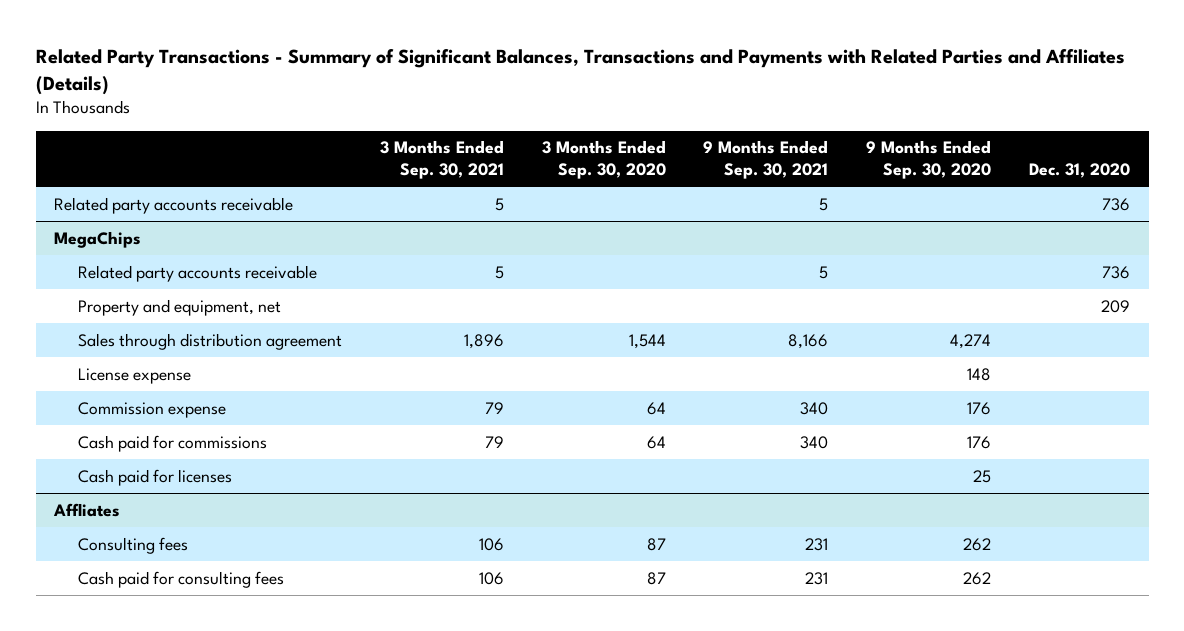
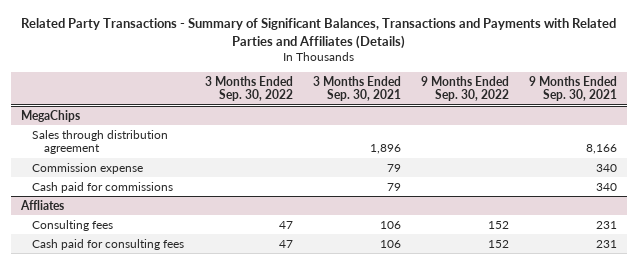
[541,140,666,180] 3 Months Ended Sep. 30, 2020 -> none
[866,140,992,180] 9 Months Ended Sep. 30, 2020 -> none
[1028,163,1130,179] Dec. 31, 2020 -> none
none -> [204,75,293,102] 3 Months Ended Sep. 30, 2022
none -> [420,75,509,102] 9 Months Ended Sep. 30, 2022
[54,196,294,214] Related party accounts receivable -> none
[78,264,318,282] Related party accounts receivable -> none
[78,298,282,316] Property and equipment, net -> none
[78,367,192,384] License expense -> none
[78,468,233,486] Cash paid for licenses -> none

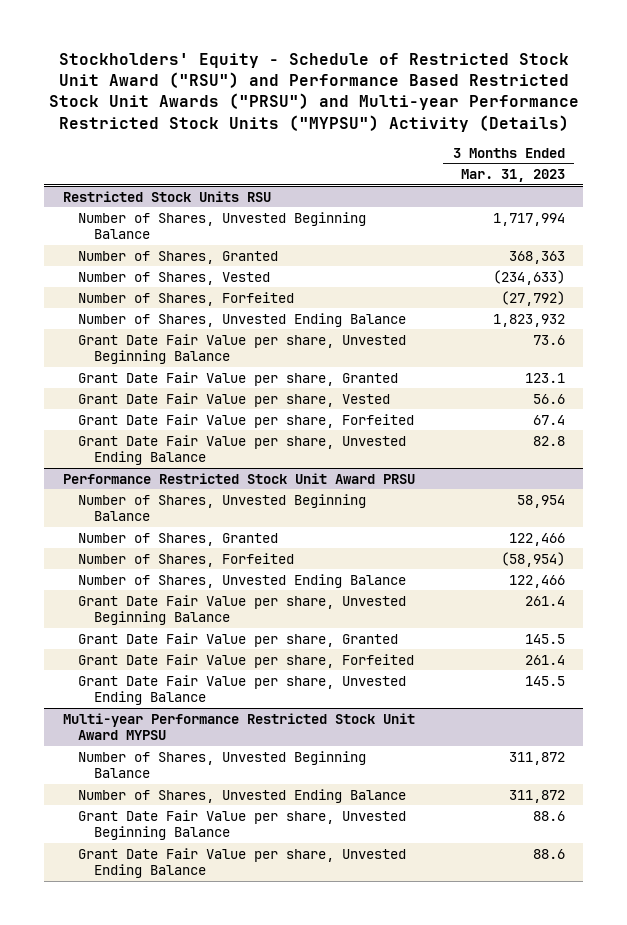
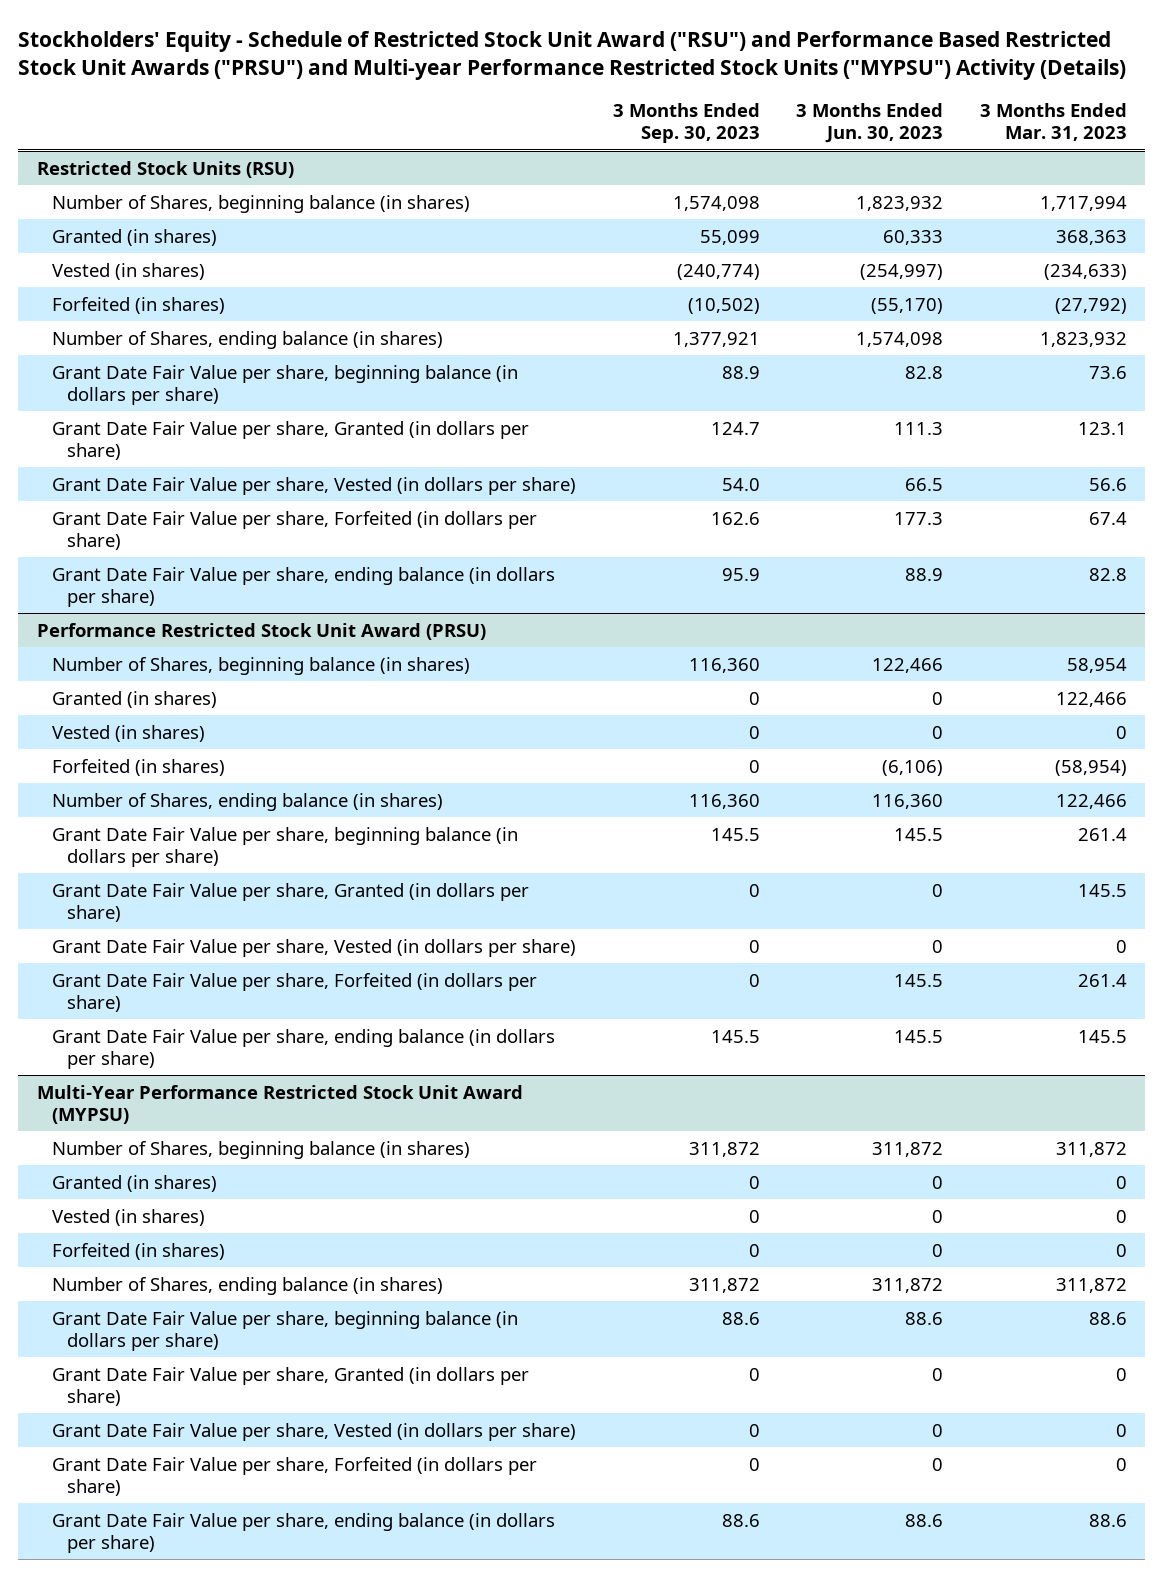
none -> [612,103,760,144] 3 Months Ended Sep. 30, 2023
none -> [796,103,944,144] 3 Months Ended Jun. 30, 2023
[62,190,271,202] Restricted Stock Units RSU -> [36,160,294,178] Restricted Stock Units (RSU)
[78,211,367,240] Number of Shares, Unvested Beginning Balance -> [51,194,470,213] Number of Shares, beginning balance (in shares)
[78,250,279,264] Number of Shares, Granted -> [51,228,217,246] Granted (in shares)
[78,271,271,285] Number of Shares, Vested -> [51,262,205,280] Vested (in shares)
[78,291,295,306] Number of Shares, Forfeited -> [51,296,225,314] Forfeited (in shares)
[78,312,407,327] Number of Shares, Unvested Ending Balance -> [51,330,443,349] Number of Shares, ending balance (in shares)
[78,333,407,365] Grant Date Fair Value per share, Unvested Beginning Balance -> [51,364,518,405] Grant Date Fair Value per share, beginning balance (in dollars per share)
[78,371,399,386] Grant Date Fair Value per share, Granted -> [51,420,529,460] Grant Date Fair Value per share, Granted (in dollars per share)
[78,392,391,407] Grant Date Fair Value per share, Vested -> [51,476,576,495] Grant Date Fair Value per share, Vested (in dollars per share)
[78,413,415,428] Grant Date Fair Value per share, Forfeited -> [51,510,537,550] Grant Date Fair Value per share, Forfeited (in dollars per share)
[78,434,407,466] Grant Date Fair Value per share, Unvested Ending Balance -> [51,566,555,607] Grant Date Fair Value per share, ending balance (in dollars per share)
[62,472,415,484] Performance Restricted Stock Unit Award PRSU -> [36,622,486,640] Performance Restricted Stock Unit Award (PRSU)
[78,493,367,522] Number of Shares, Unvested Beginning Balance -> [51,656,470,675] Number of Shares, beginning balance (in shares)
[78,532,279,546] Number of Shares, Granted -> [51,690,217,708] Granted (in shares)
none -> [51,724,205,742] Vested (in shares)
[78,552,295,567] Number of Shares, Forfeited -> [51,758,225,776] Forfeited (in shares)
[78,573,407,588] Number of Shares, Unvested Ending Balance -> [51,792,443,811] Number of Shares, ending balance (in shares)
[78,594,407,626] Grant Date Fair Value per share, Unvested Beginning Balance -> [51,826,518,867] Grant Date Fair Value per share, beginning balance (in dollars per share)
[78,632,399,647] Grant Date Fair Value per share, Granted -> [51,882,529,922] Grant Date Fair Value per share, Granted (in dollars per share)
none -> [51,938,576,957] Grant Date Fair Value per share, Vested (in dollars per share)
[78,653,415,668] Grant Date Fair Value per share, Forfeited -> [51,972,537,1012] Grant Date Fair Value per share, Forfeited (in dollars per share)
[78,674,407,706] Grant Date Fair Value per share, Unvested Ending Balance -> [51,1028,555,1069] Grant Date Fair Value per share, ending balance (in dollars per share)
[62,712,415,741] Multi-year Performance Restricted Stock Unit Award MYPSU -> [36,1084,523,1124] Multi-Year Performance Restricted Stock Unit Award (MYPSU)
[78,750,367,779] Number of Shares, Unvested Beginning Balance -> [51,1140,470,1159] Number of Shares, beginning balance (in shares)
none -> [51,1174,217,1192] Granted (in shares)
none -> [51,1208,205,1226] Vested (in shares)
none -> [51,1242,225,1260] Forfeited (in shares)
[78,788,407,803] Number of Shares, Unvested Ending Balance -> [51,1276,443,1295] Number of Shares, ending balance (in shares)
[78,809,407,841] Grant Date Fair Value per share, Unvested Beginning Balance -> [51,1310,518,1351] Grant Date Fair Value per share, beginning balance (in dollars per share)
none -> [51,1366,529,1406] Grant Date Fair Value per share, Granted (in dollars per share)
none -> [51,1422,576,1441] Grant Date Fair Value per share, Vested (in dollars per share)
none -> [51,1456,537,1496] Grant Date Fair Value per share, Forfeited (in dollars per share)
[78,847,407,879] Grant Date Fair Value per share, Unvested Ending Balance -> [51,1512,555,1553] Grant Date Fair Value per share, ending balance (in dollars per share)

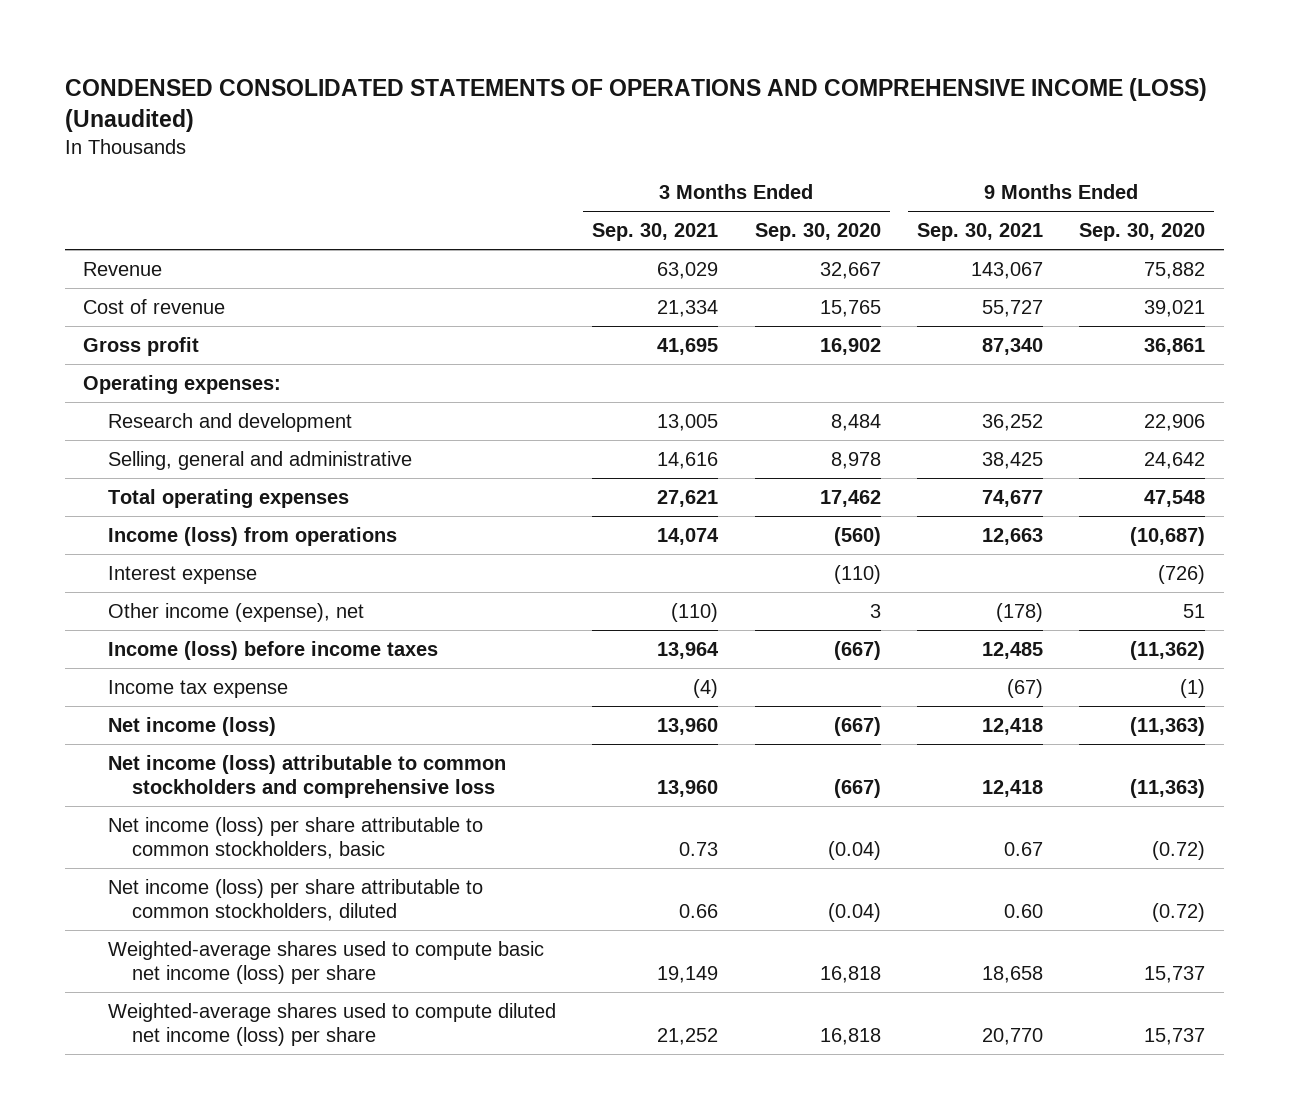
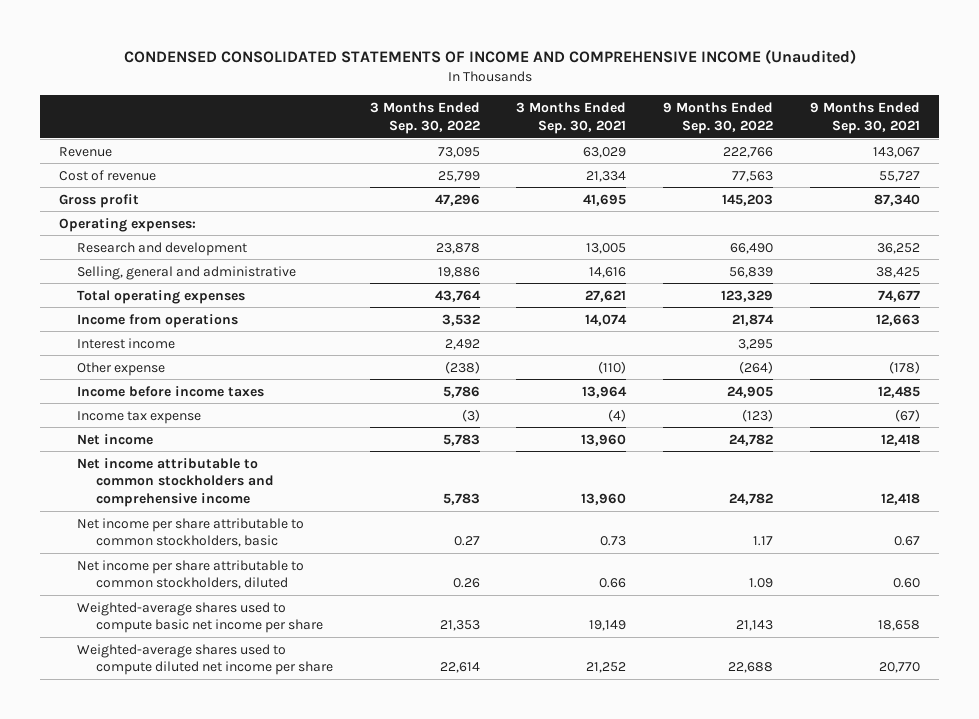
[65,78,1208,132] CONDENSED CONSOLIDATED STATEMENTS OF OPERATIONS AND COMPREHENSIVE INCOME (LOSS) (Unaudited) -> [123,49,856,65] CONDENSED CONSOLIDATED STATEMENTS OF INCOME AND COMPREHENSIVE INCOME (Unaudited)
[754,223,881,242] Sep. 30, 2020 -> none
[1079,223,1206,242] Sep. 30, 2020 -> none
none -> [369,102,480,134] 3 Months Ended Sep. 30, 2022
none -> [663,102,774,134] 9 Months Ended Sep. 30, 2022
[107,565,257,584] Interest expense -> none
[107,526,397,546] Income (loss) from operations -> [77,313,239,328] Income from operations
none -> [77,337,176,349] Interest income
[107,602,364,622] Other income (expense), net -> [77,361,166,376] Other expense
[107,640,438,660] Income (loss) before income taxes -> [77,385,265,397] Income before income taxes
[107,716,276,736] Net income (loss) -> [77,433,154,445] Net income
[107,754,506,798] Net income (loss) attributable to common stockholders and comprehensive loss -> [77,457,274,508] Net income attributable to common stockholders and comprehensive income
[107,816,483,859] Net income (loss) per share attributable to common stockholders, basic -> [77,517,305,548] Net income per share attributable to common stockholders, basic
[107,878,483,921] Net income (loss) per share attributable to common stockholders, diluted -> [77,559,305,590] Net income per share attributable to common stockholders, diluted
[107,940,544,984] Weighted-average shares used to compute basic net income (loss) per share -> [77,601,323,634] Weighted-average shares used to compute basic net income per share
[107,1002,556,1046] Weighted-average shares used to compute diluted net income (loss) per share -> [77,643,333,676] Weighted-average shares used to compute diluted net income per share

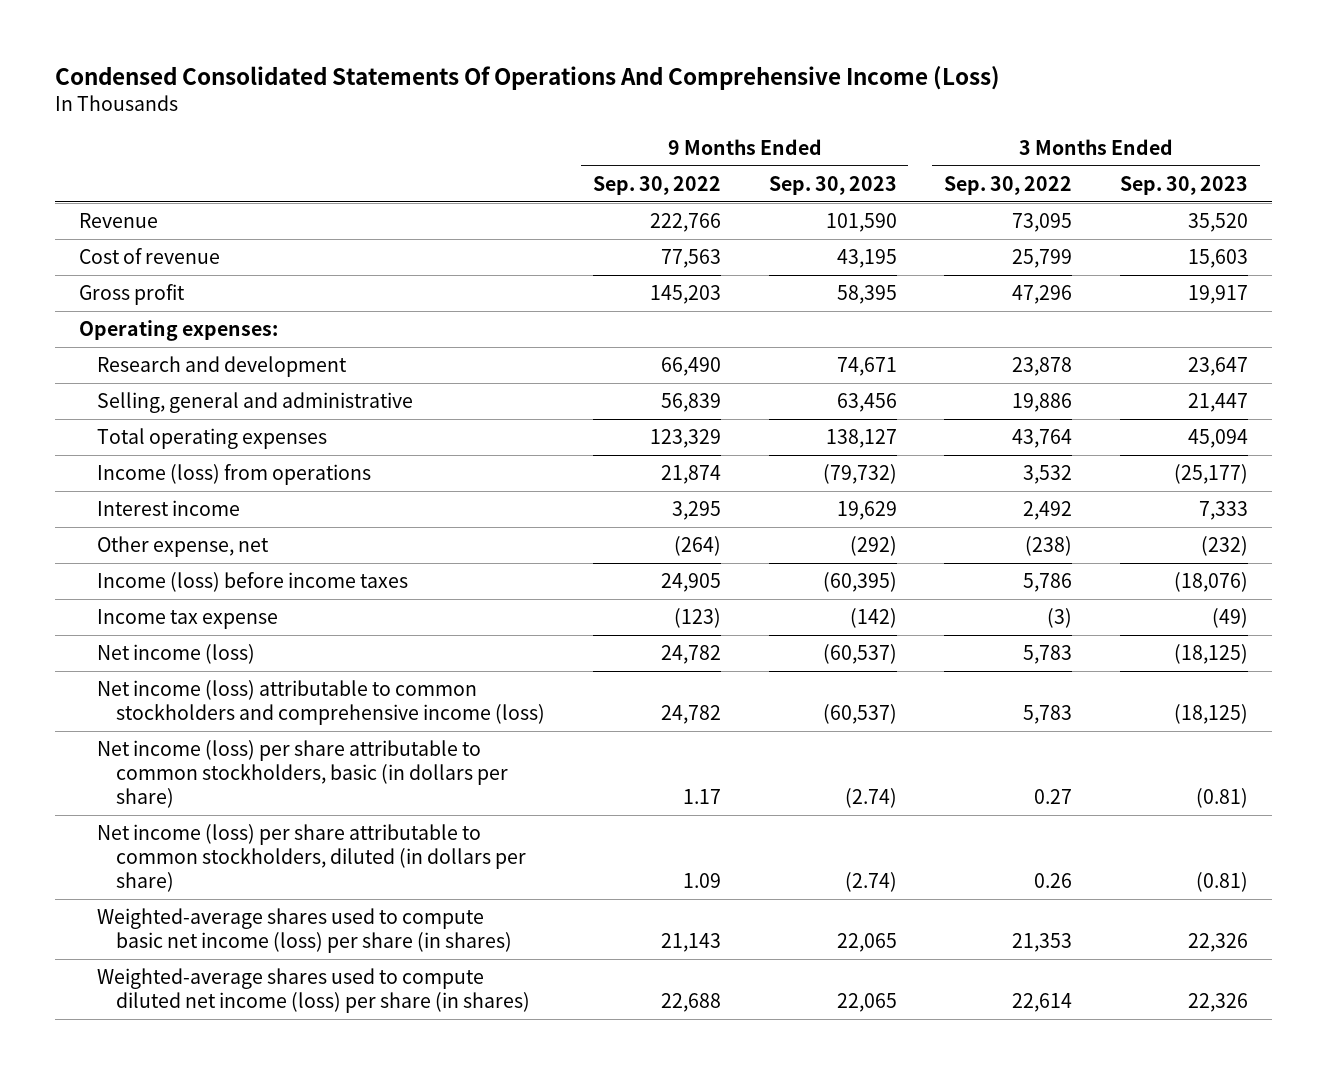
[123,49,856,65] CONDENSED CONSOLIDATED STATEMENTS OF INCOME AND COMPREHENSIVE INCOME (Unaudited) -> [54,65,1000,90] Condensed Consolidated Statements Of Operations And Comprehensive Income (Loss)
[516,102,627,134] 3 Months Ended Sep. 30, 2021 -> none
[810,102,921,134] 9 Months Ended Sep. 30, 2021 -> none
none -> [768,175,897,195] Sep. 30, 2023
none -> [1120,175,1249,195] Sep. 30, 2023
[77,313,239,328] Income from operations -> [97,463,372,485] Income (loss) from operations
[77,361,166,376] Other expense -> [97,535,270,557] Other expense, net
[77,385,265,397] Income before income taxes -> [97,571,409,592] Income (loss) before income taxes
[77,433,154,445] Net income -> [97,643,256,664] Net income (loss)
[77,457,274,508] Net income attributable to common stockholders and comprehensive income -> [97,679,545,725] Net income (loss) attributable to common stockholders and comprehensive income (loss)
[77,517,305,548] Net income per share attributable to common stockholders, basic -> [97,739,508,808] Net income (loss) per share attributable to common stockholders, basic (in dollars per share)
[77,559,305,590] Net income per share attributable to common stockholders, diluted -> [97,823,526,892] Net income (loss) per share attributable to common stockholders, diluted (in dollars per share)
[77,601,323,634] Weighted-average shares used to compute basic net income per share -> [97,907,512,953] Weighted-average shares used to compute basic net income (loss) per share (in shares)
[77,643,333,676] Weighted-average shares used to compute diluted net income per share -> [97,967,530,1013] Weighted-average shares used to compute diluted net income (loss) per share (in shares)

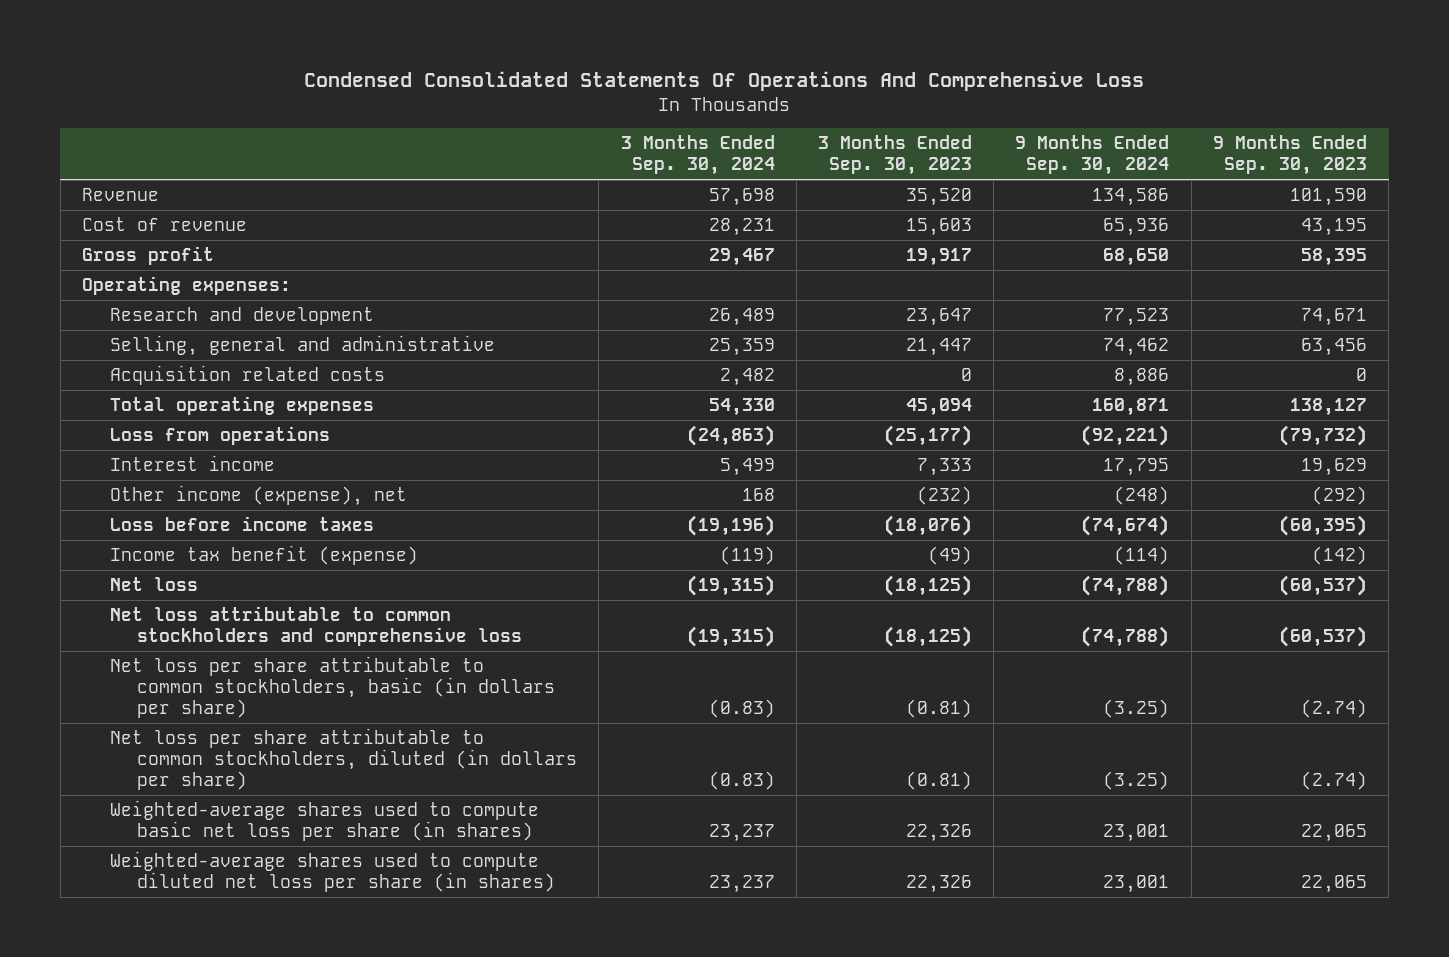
[54,65,1000,90] Condensed Consolidated Statements Of Operations And Comprehensive Income (Loss) -> [304,71,1145,92] Condensed Consolidated Statements Of Operations And Comprehensive Loss
[592,175,721,195] Sep. 30, 2022 -> none
[944,175,1073,195] Sep. 30, 2022 -> none
none -> [620,135,775,176] 3 Months Ended Sep. 30, 2024
none -> [1015,135,1170,176] 9 Months Ended Sep. 30, 2024
none -> [109,365,385,386] Acquisition related costs
[97,463,372,485] Income (loss) from operations -> [109,426,330,446] Loss from operations
[97,535,270,557] Other expense, net -> [109,485,407,507] Other income (expense), net
[97,571,409,592] Income (loss) before income taxes -> [109,516,374,532] Loss before income taxes
[97,608,279,629] Income tax expense -> [109,545,418,566] Income tax benefit (expense)
[97,643,256,664] Net income (loss) -> [109,577,198,592] Net loss
[97,679,545,725] Net income (loss) attributable to common stockholders and comprehensive income (loss) -> [109,606,523,646] Net loss attributable to common stockholders and comprehensive loss
[97,739,508,808] Net income (loss) per share attributable to common stockholders, basic (in dollars per share) -> [109,656,556,718] Net loss per share attributable to common stockholders, basic (in dollars per share)
[97,823,526,892] Net income (loss) per share attributable to common stockholders, diluted (in dollars per share) -> [109,728,578,790] Net loss per share attributable to common stockholders, diluted (in dollars per share)
[97,907,512,953] Weighted-average shares used to compute basic net income (loss) per share (in shares) -> [109,800,539,841] Weighted-average shares used to compute basic net loss per share (in shares)
[97,967,530,1013] Weighted-average shares used to compute diluted net income (loss) per share (in shares) -> [109,851,556,892] Weighted-average shares used to compute diluted net loss per share (in shares)

